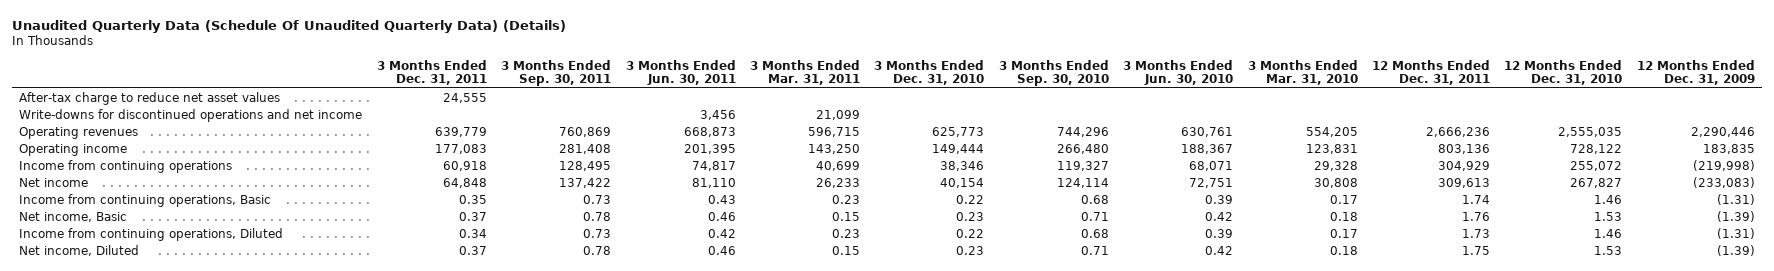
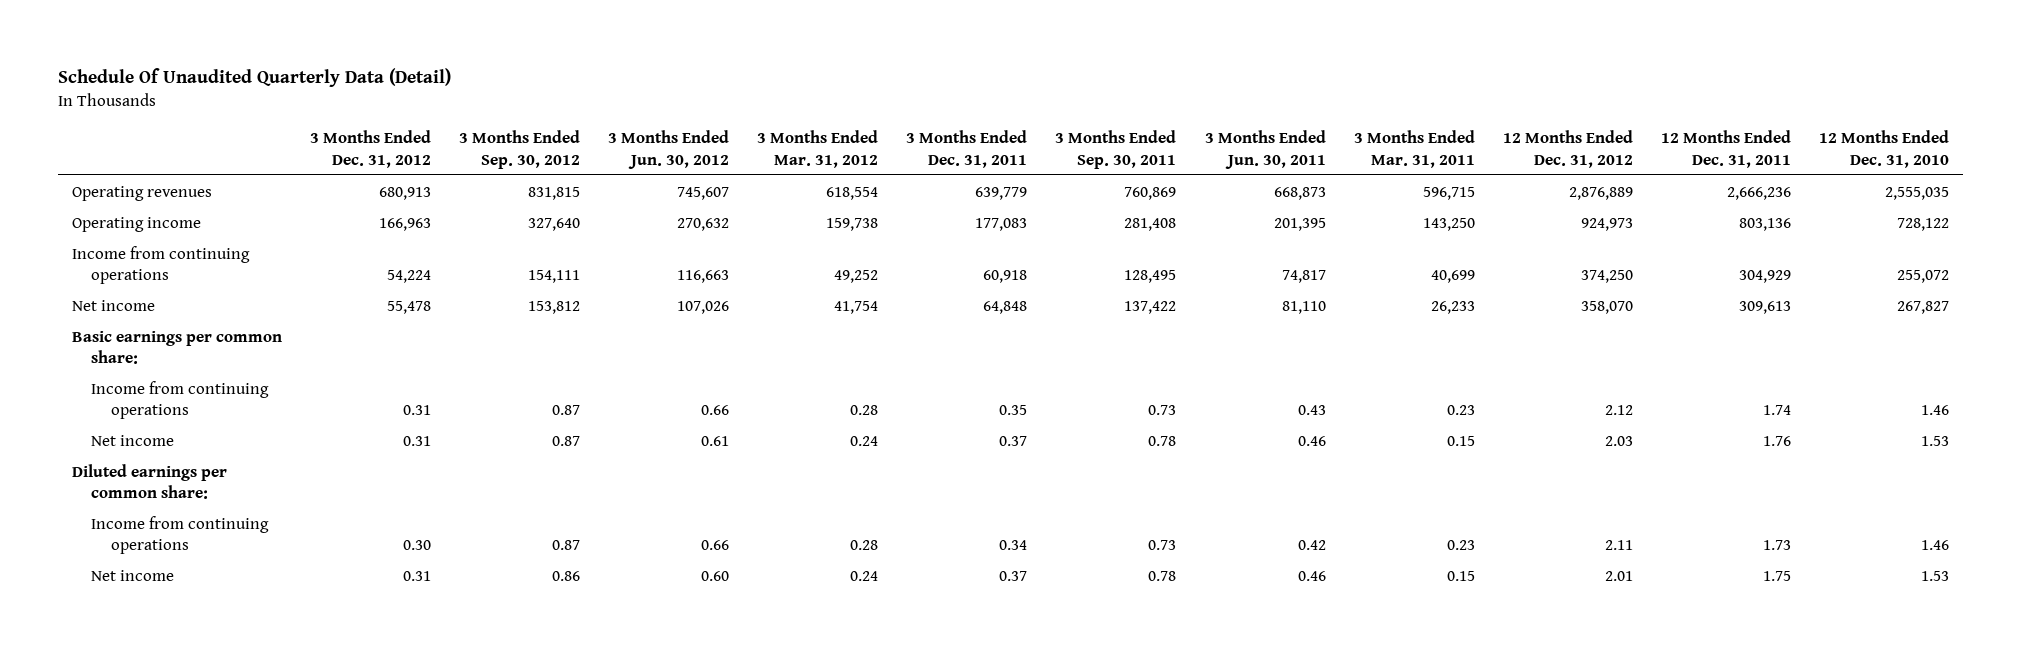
[12,19,567,33] Unaudited Quarterly Data (Schedule Of Unaudited Quarterly Data) (Details) -> [57,68,451,88] Schedule Of Unaudited Quarterly Data (Detail)
[874,59,985,86] 3 Months Ended Dec. 31, 2010 -> none
[998,59,1109,87] 3 Months Ended Sep. 30, 2010 -> none
[1123,59,1234,86] 3 Months Ended Jun. 30, 2010 -> none
[1247,59,1358,86] 3 Months Ended Mar. 31, 2010 -> none
[1636,59,1755,86] 12 Months Ended Dec. 31, 2009 -> none
none -> [309,130,431,168] 3 Months Ended Dec. 31, 2012
none -> [458,130,580,169] 3 Months Ended Sep. 30, 2012
none -> [608,130,730,169] 3 Months Ended Jun. 30, 2012
none -> [757,130,879,168] 3 Months Ended Mar. 31, 2012
none -> [1502,130,1633,168] 12 Months Ended Dec. 31, 2012
[19,91,281,105] After-tax charge to reduce net asset values -> none
[19,108,363,122] Write-downs for discontinued operations and net income -> none
none -> [71,330,282,364] Basic earnings per common share:
[19,193,272,207] Income from continuing operations, Basic -> [91,380,270,419] Income from continuing operations
[19,211,128,222] Net income, Basic -> [91,434,175,446] Net income
none -> [71,463,227,499] Diluted earnings per common share:
[19,227,284,241] Income from continuing operations, Diluted -> [91,515,270,554] Income from continuing operations
[19,244,140,256] Net income, Diluted -> [91,569,175,581] Net income

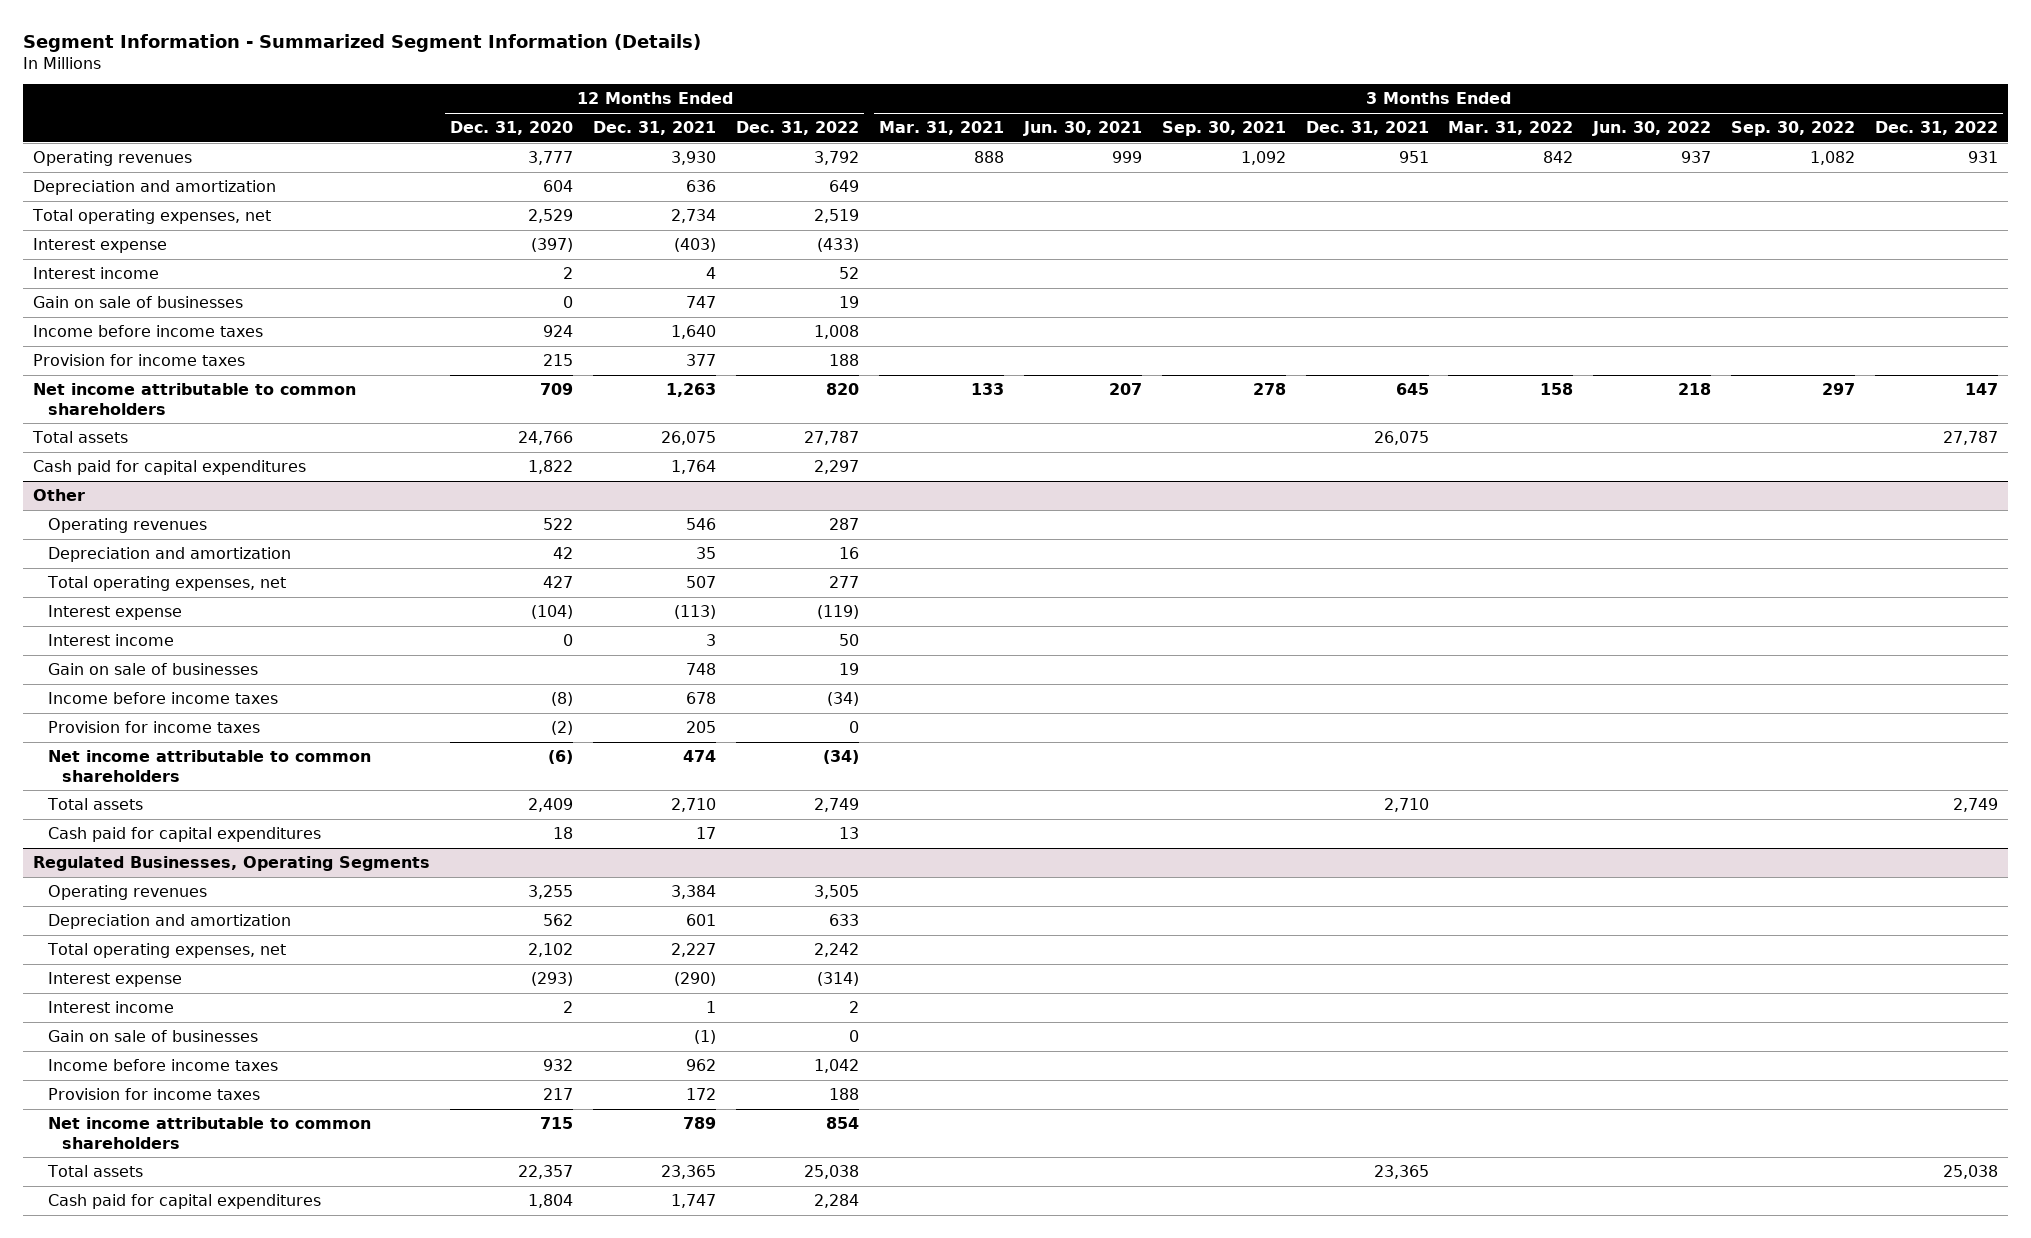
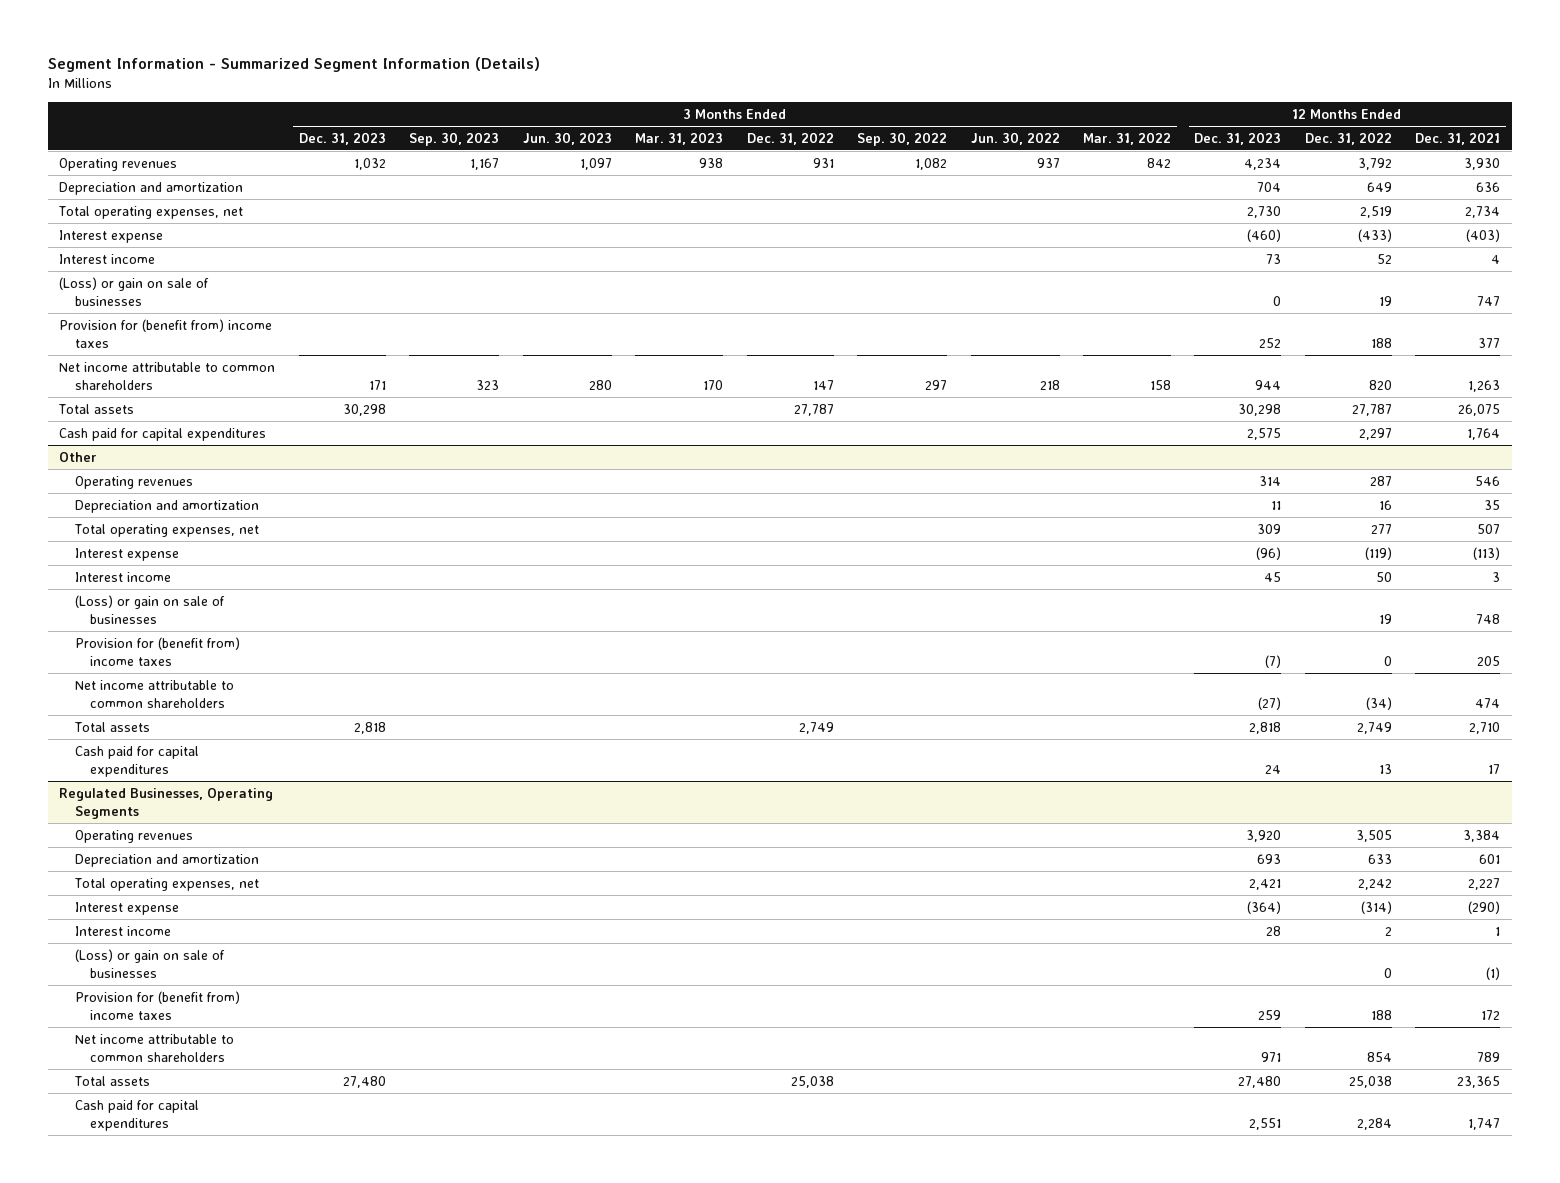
[450,121,574,136] Dec. 31, 2020 -> none
[878,121,1004,136] Mar. 31, 2021 -> none
[1022,121,1142,137] Jun. 30, 2021 -> none
[1161,121,1286,137] Sep. 30, 2021 -> none
[1305,121,1429,136] Dec. 31, 2021 -> none
none -> [298,131,386,145] Dec. 31, 2023
none -> [409,131,500,146] Sep. 30, 2023
none -> [522,131,612,145] Jun. 30, 2023
none -> [635,131,724,145] Mar. 31, 2023
none -> [1194,131,1282,145] Dec. 31, 2023
[33,325,264,338] Income before income taxes -> none
[33,296,244,309] Gain on sale of businesses -> [59,276,210,306] (Loss) or gain on sale of businesses
[33,354,246,367] Provision for income taxes -> [59,318,273,348] Provision for (benefit from) income taxes
[47,692,278,705] Income before income taxes -> none
[47,663,258,676] Gain on sale of businesses -> [74,594,225,624] (Loss) or gain on sale of businesses
[47,721,260,734] Provision for income taxes -> [74,636,240,666] Provision for (benefit from) income taxes
[47,1059,278,1072] Income before income taxes -> none
[47,1030,258,1043] Gain on sale of businesses -> [74,948,225,978] (Loss) or gain on sale of businesses
[47,1088,260,1101] Provision for income taxes -> [74,990,240,1020] Provision for (benefit from) income taxes

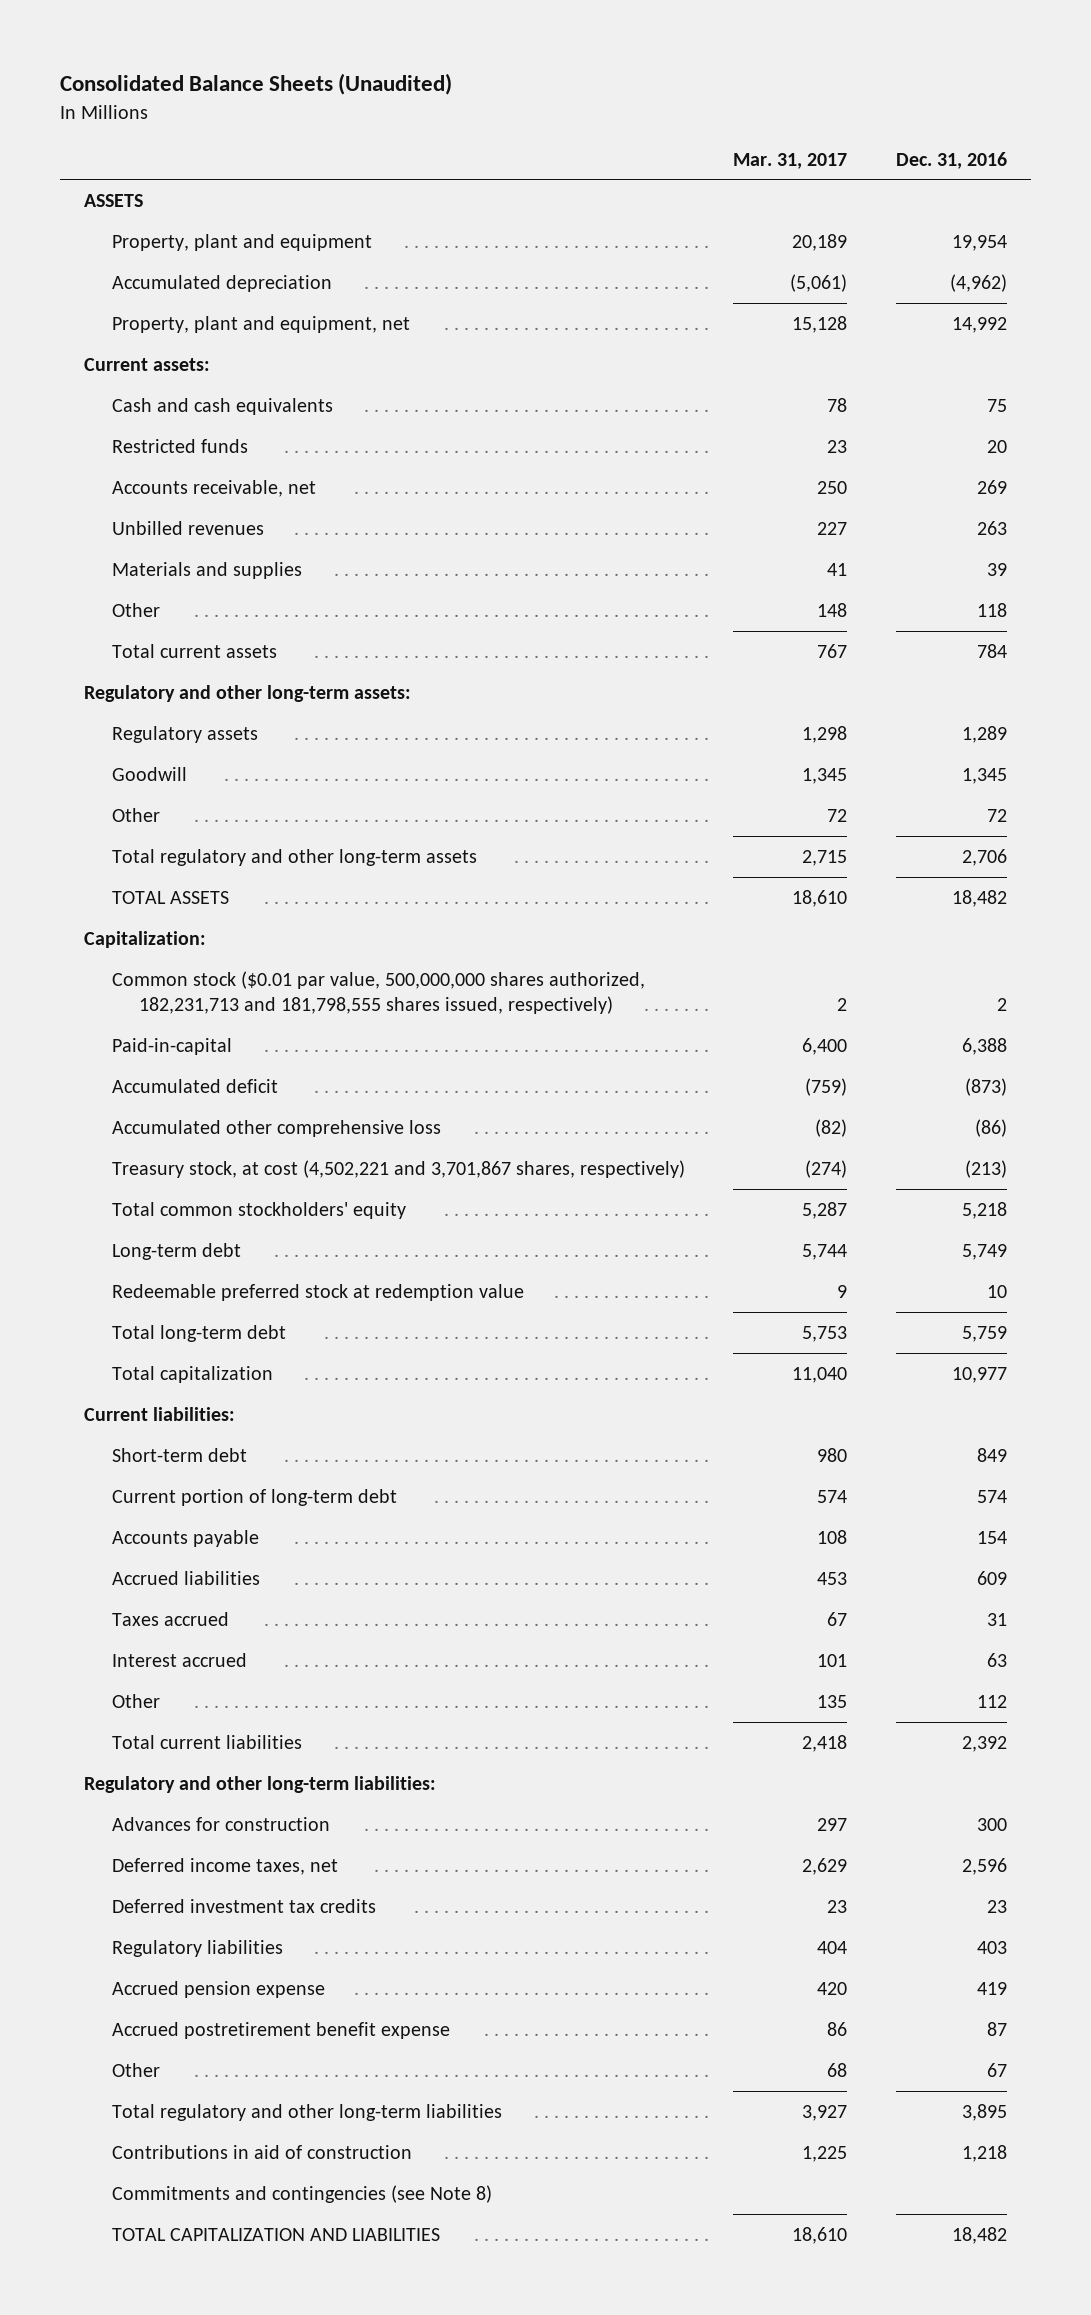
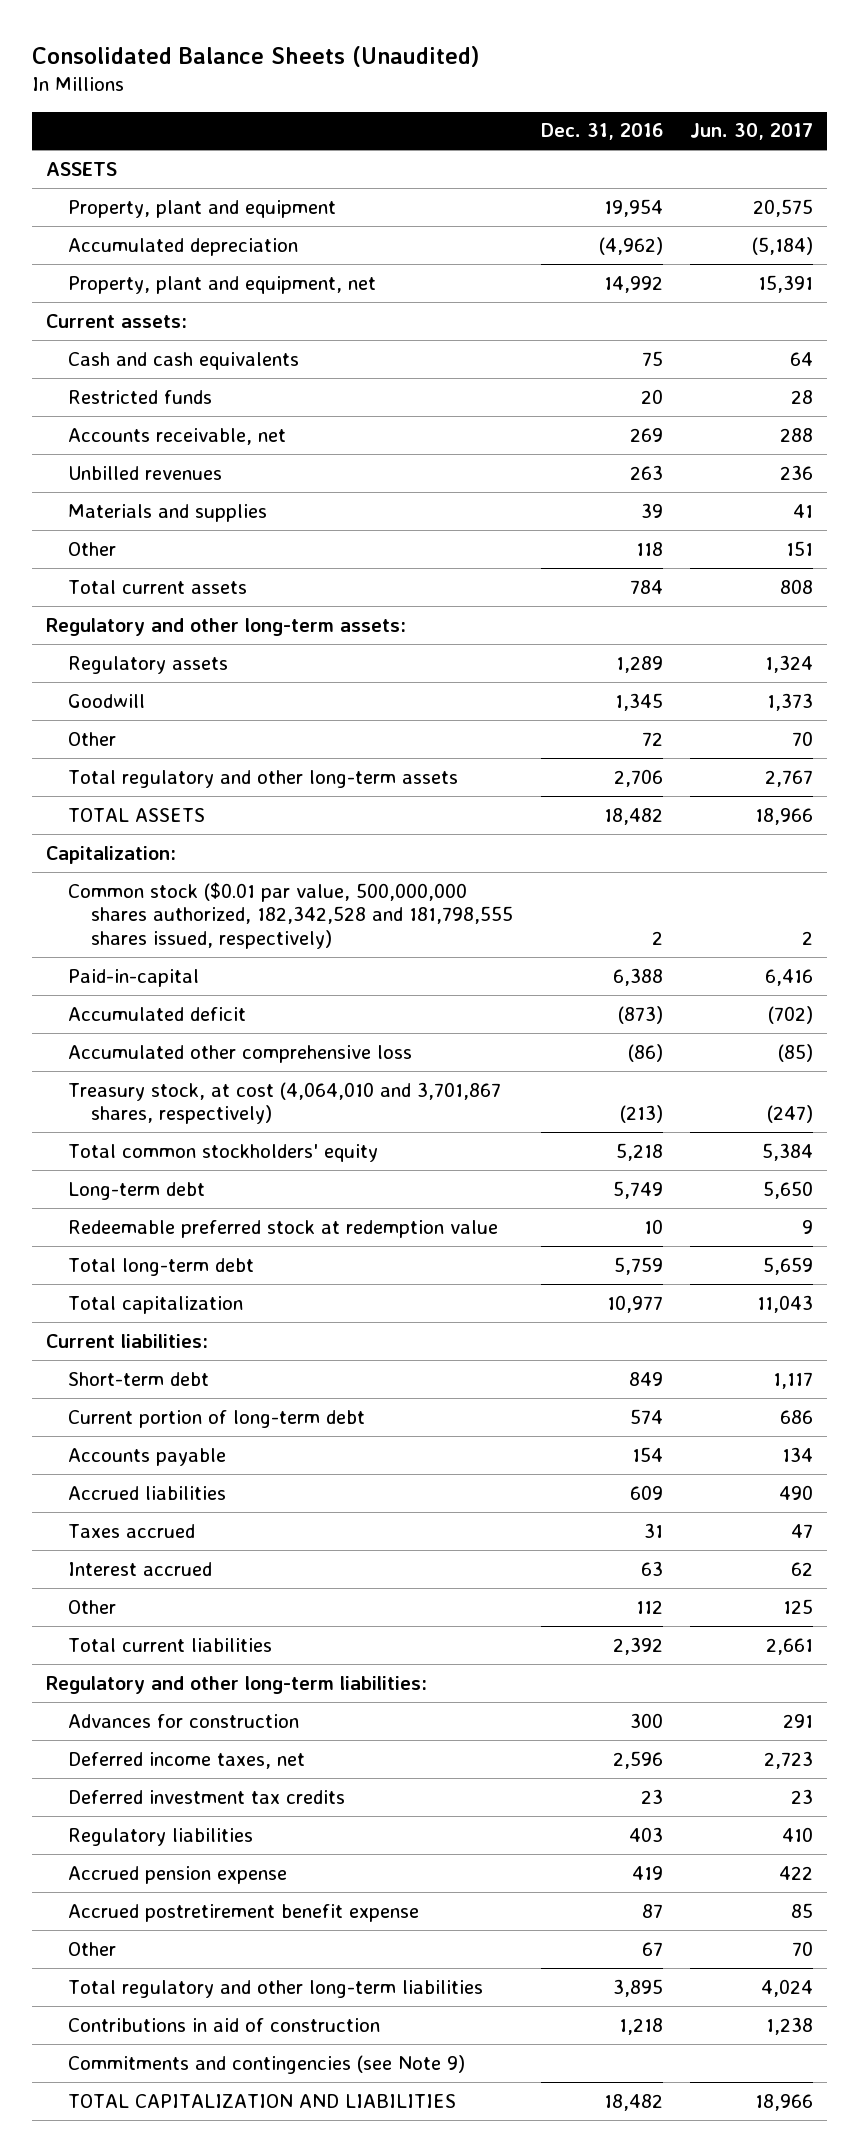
[733,152,848,169] Mar. 31, 2017 -> none
none -> [690,123,814,141] Jun. 30, 2017
[111,970,645,1014] Common stock ($0.01 par value, 500,000,000 shares authorized, 182,231,713 and 181,798,555 shares issued, respectively) -> [68,881,513,949] Common stock ($0.01 par value, 500,000,000 shares authorized, 182,342,528 and 181,798,555 shares issued, respectively)
[111,1159,685,1178] Treasury stock, at cost (4,502,221 and 3,701,867 shares, respectively) -> [68,1081,502,1125] Treasury stock, at cost (4,064,010 and 3,701,867 shares, respectively)
[111,2184,492,2203] Commitments and contingencies (see Note 8) -> [68,2054,466,2074] Commitments and contingencies (see Note 9)

